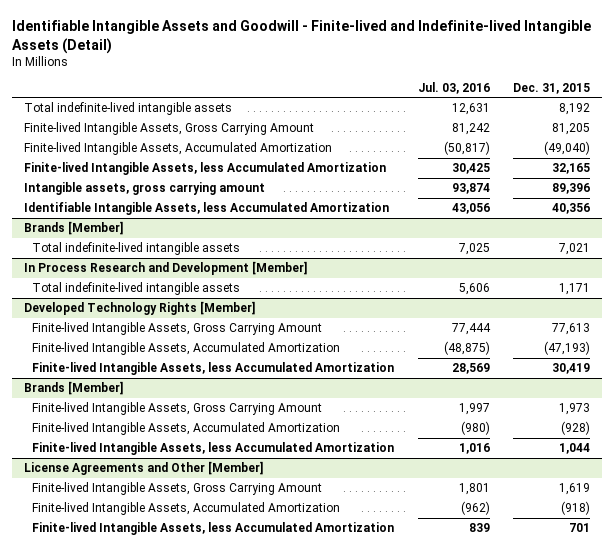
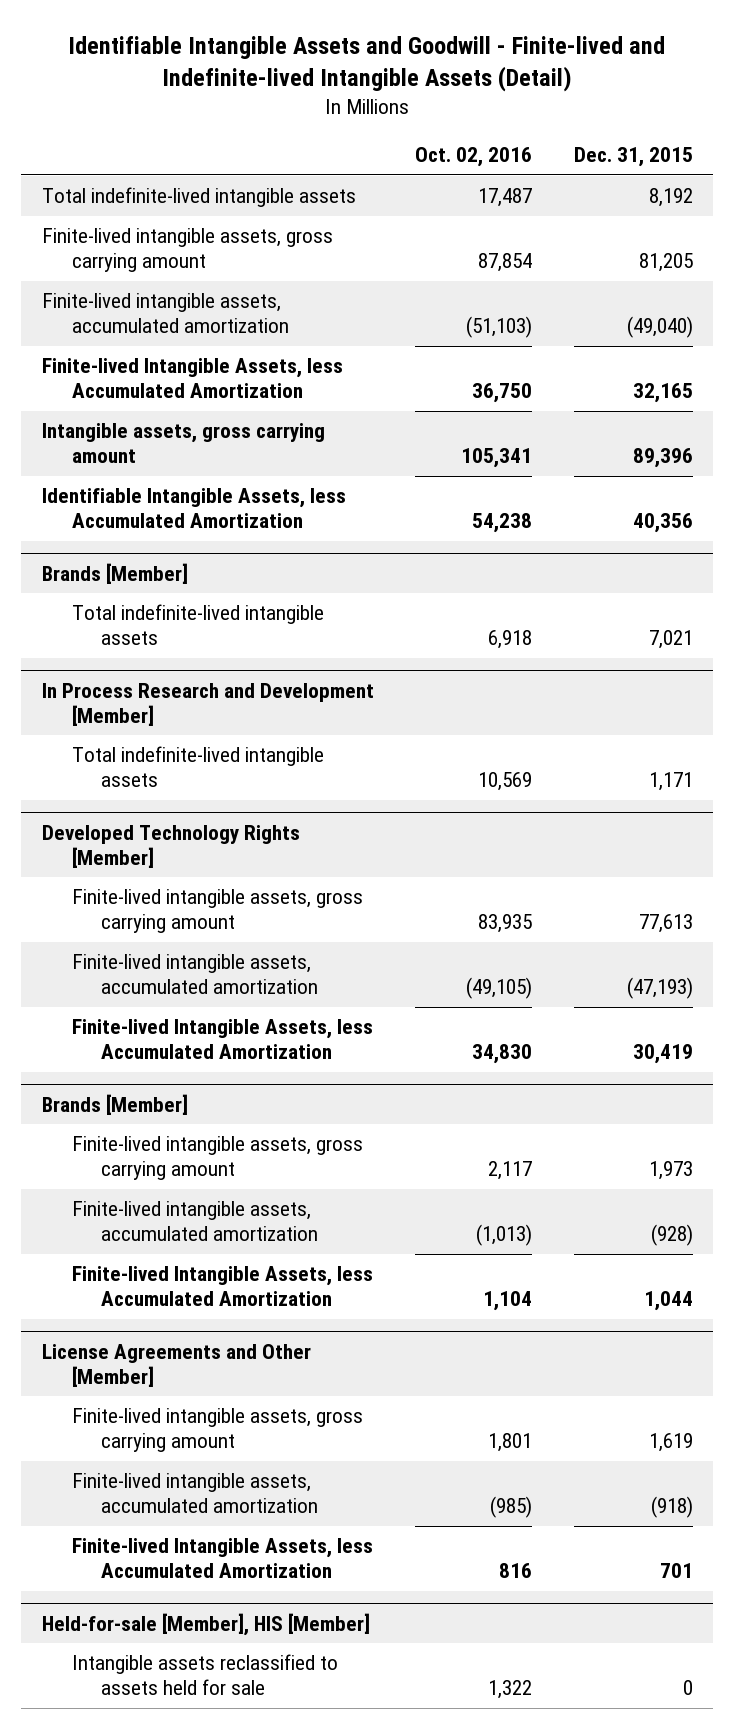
[417,81,490,94] Jul. 03, 2016 -> none
none -> [415,147,533,168] Oct. 02, 2016
[23,122,314,136] Finite-lived Intangible Assets, Gross Carrying Amount -> [42,228,334,273] Finite-lived intangible assets, gross carrying amount
[23,142,332,156] Finite-lived Intangible Assets, Accumulated Amortization -> [42,293,289,334] Finite-lived intangible assets, accumulated amortization
[32,322,323,336] Finite-lived Intangible Assets, Gross Carrying Amount -> [71,889,363,934] Finite-lived intangible assets, gross carrying amount
[32,342,341,356] Finite-lived Intangible Assets, Accumulated Amortization -> [71,954,319,995] Finite-lived intangible assets, accumulated amortization
[32,402,323,416] Finite-lived Intangible Assets, Gross Carrying Amount -> [71,1136,363,1181] Finite-lived intangible assets, gross carrying amount
[32,422,341,436] Finite-lived Intangible Assets, Accumulated Amortization -> [71,1201,319,1242] Finite-lived intangible assets, accumulated amortization
[32,482,323,496] Finite-lived Intangible Assets, Gross Carrying Amount -> [71,1408,363,1453] Finite-lived intangible assets, gross carrying amount
[32,502,341,516] Finite-lived Intangible Assets, Accumulated Amortization -> [71,1473,319,1514] Finite-lived intangible assets, accumulated amortization
none -> [42,1612,371,1636] Held-for-sale [Member], HIS [Member]
none -> [71,1654,338,1696] Intangible assets reclassified to assets held for sale

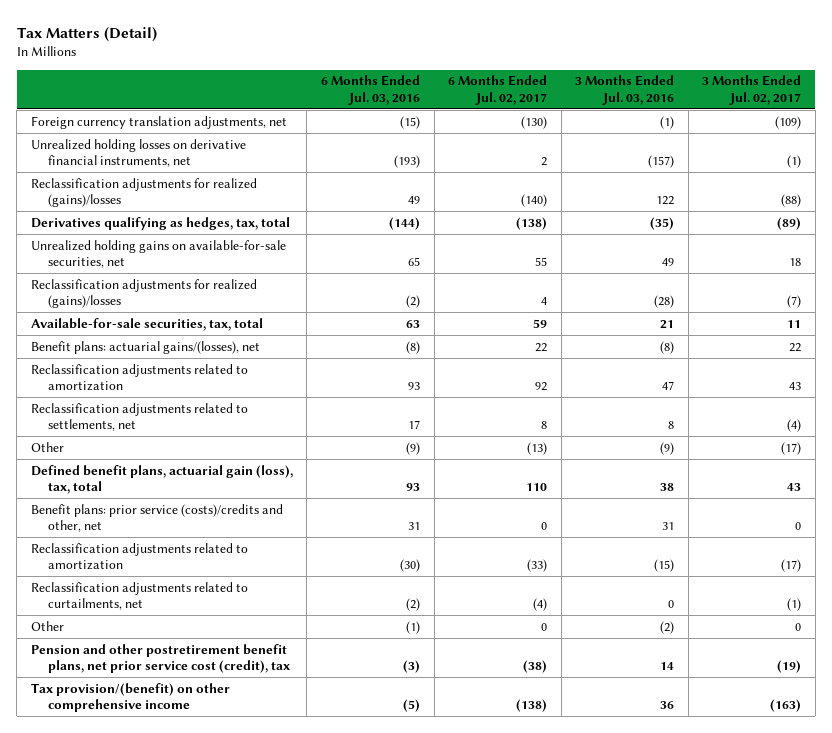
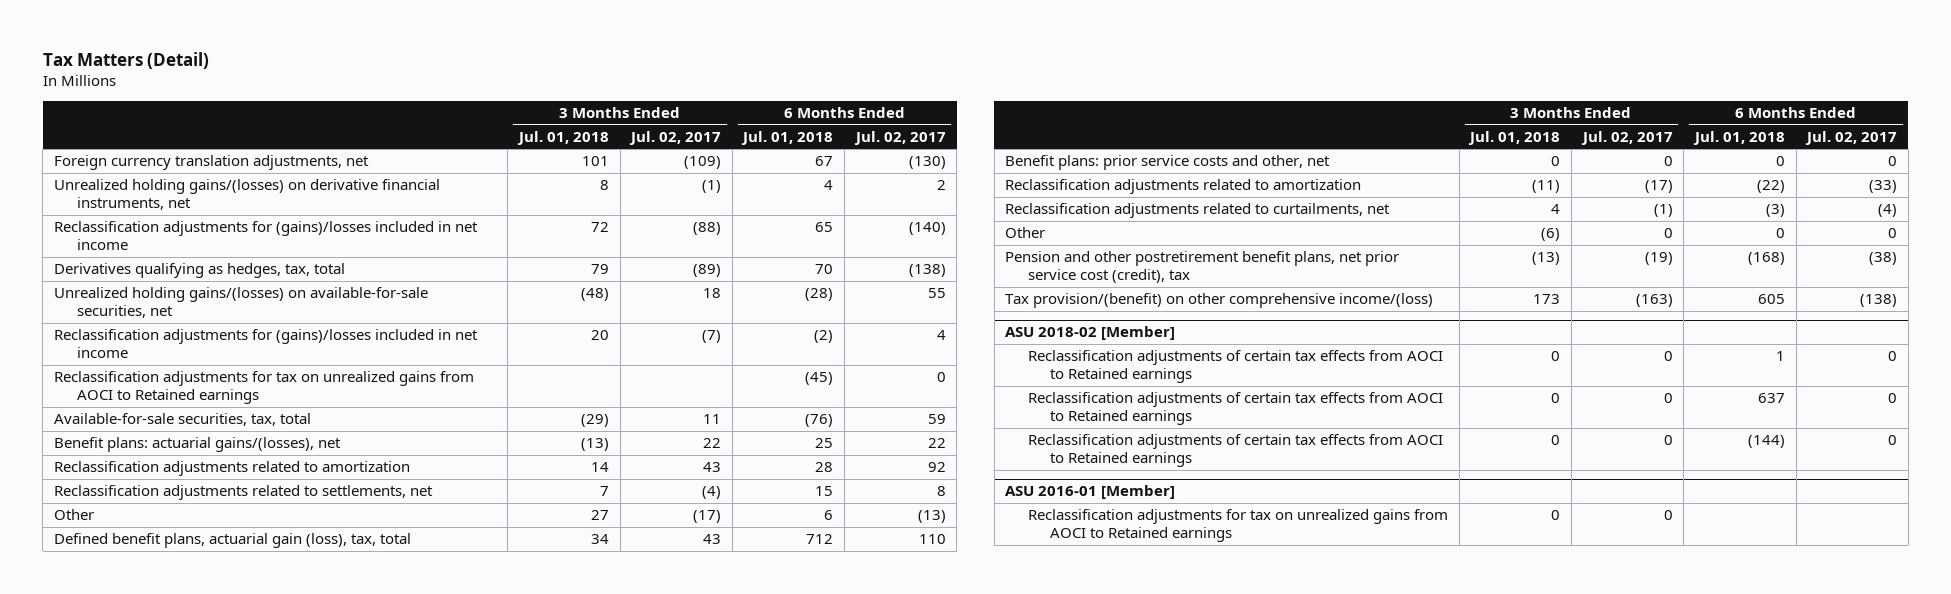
[320,75,420,106] 6 Months Ended Jul. 03, 2016 -> none
[575,75,675,106] 3 Months Ended Jul. 03, 2016 -> none
none -> [516,130,609,145] Jul. 01, 2018
none -> [741,130,834,145] Jul. 01, 2018
[30,138,246,168] Unrealized holding losses on derivative financial instruments, net -> [53,179,440,211] Unrealized holding gains/(losses) on derivative financial instruments, net
[30,177,257,208] Reclassification adjustments for realized (gains)/losses -> [53,221,478,251] Reclassification adjustments for (gains)/losses included in net income
[30,239,286,269] Unrealized holding gains on available-for-sale securities, net -> [53,287,428,319] Unrealized holding gains/(losses) on available-for-sale securities, net
[30,278,257,309] Reclassification adjustments for realized (gains)/losses -> [53,329,478,359] Reclassification adjustments for (gains)/losses included in net income
none -> [53,371,474,405] Reclassification adjustments for tax on unrealized gains from AOCI to Retained earnings
[30,503,283,533] Benefit plans: prior service (costs)/credits and other, net -> [1005,155,1331,171] Benefit plans: prior service costs and other, net
[30,682,230,713] Tax provision/(benefit) on other comprehensive income -> [1005,293,1434,309] Tax provision/(benefit) on other comprehensive income/(loss)
none -> [1005,326,1176,341] ASU 2018-02 [Member]
none -> [1027,350,1443,384] Reclassification adjustments of certain tax effects from AOCI to Retained earnings
none -> [1027,392,1443,426] Reclassification adjustments of certain tax effects from AOCI to Retained earnings
none -> [1027,434,1443,468] Reclassification adjustments of certain tax effects from AOCI to Retained earnings
none -> [1005,485,1176,500] ASU 2016-01 [Member]
none -> [1027,509,1448,543] Reclassification adjustments for tax on unrealized gains from AOCI to Retained earnings

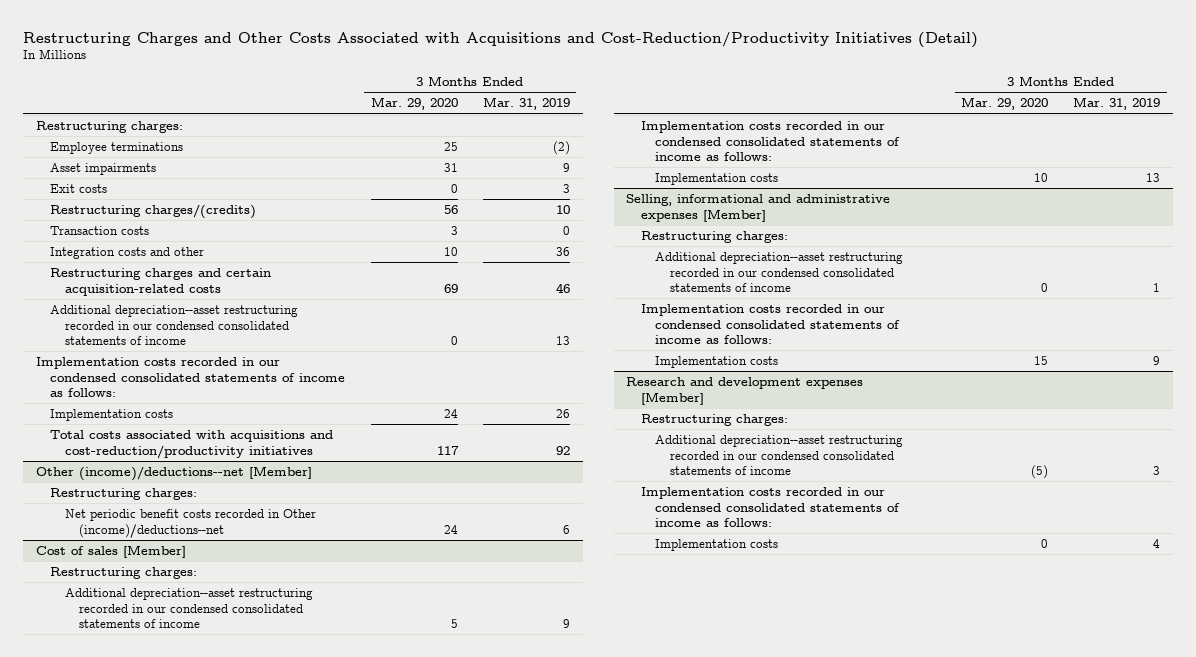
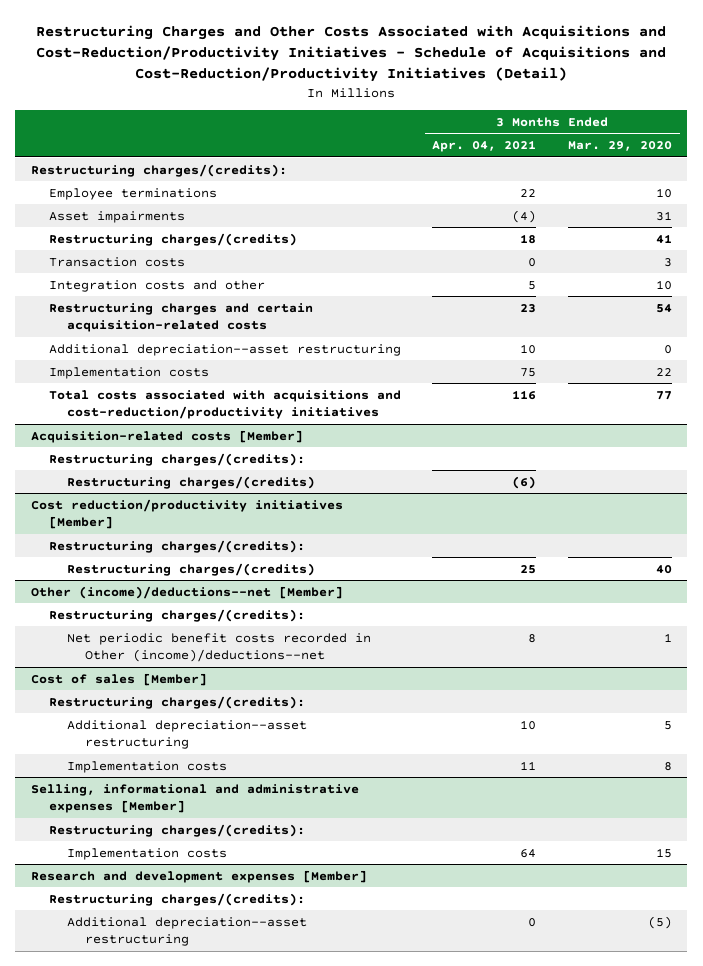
[23,31,979,48] Restructuring Charges and Other Costs Associated with Acquisitions and Cost-Reduction/Productivity Initiatives (Detail) -> [36,25,667,83] Restructuring Charges and Other Costs Associated with Acquisitions and Cost-Reduction/Productivity Initiatives - Schedule of Acquisitions and Cost-Reduction/Productivity Initiatives (Detail)
[482,97,570,111] Mar. 31, 2019 -> none
none -> [432,140,537,153] Apr. 04, 2021
[35,120,183,133] Restructuring charges: -> [30,163,287,177] Restructuring charges/(credits):
[443,141,458,151] 25 -> [655,187,672,198] 10
[50,183,108,193] Exit costs -> none
[443,204,458,214] 56 -> [655,233,672,243] 41
[35,356,346,398] Implementation costs recorded in our condensed consolidated statements of income as follows: -> none
[443,283,458,293] 69 -> [655,303,672,313] 54
[50,304,299,346] Additional depreciation--asset restructuring recorded in our condensed consolidated statements of income -> [49,343,402,356] Additional depreciation--asset restructuring
[443,408,458,418] 24 -> [655,367,672,376] 22
[436,445,459,455] 117 -> [655,390,672,400] 77
none -> [30,429,303,443] Acquisition-related costs [Member]
none -> [49,452,306,466] Restructuring charges/(credits):
none -> [67,475,316,489] Restructuring charges/(credits)
none -> [30,498,343,530] Cost reduction/productivity initiatives [Member]
none -> [49,539,306,553] Restructuring charges/(credits):
none -> [67,562,316,576] Restructuring charges/(credits)
[50,487,198,500] Restructuring charges: -> [49,608,306,622] Restructuring charges/(credits):
[443,524,458,534] 24 -> [663,632,672,642] 1
[640,120,901,162] Implementation costs recorded in our condensed consolidated statements of income as follows: -> none
[50,566,198,579] Restructuring charges: -> [49,695,306,709] Restructuring charges/(credits):
[64,587,313,629] Additional depreciation--asset restructuring recorded in our condensed consolidated statements of income -> [67,719,308,750] Additional depreciation--asset restructuring
[1034,172,1049,182] 10 -> [663,761,672,771] 8
[655,251,904,293] Additional depreciation--asset restructuring recorded in our condensed consolidated statements of income -> none
[640,303,901,345] Implementation costs recorded in our condensed consolidated statements of income as follows: -> none
[640,230,788,243] Restructuring charges: -> [49,823,306,837] Restructuring charges/(credits):
[640,486,901,528] Implementation costs recorded in our condensed consolidated statements of income as follows: -> none
[655,538,779,551] Implementation costs -> none
[640,413,788,426] Restructuring charges: -> [49,892,306,906] Restructuring charges/(credits):
[655,434,904,476] Additional depreciation--asset restructuring recorded in our condensed consolidated statements of income -> [67,916,308,947] Additional depreciation--asset restructuring

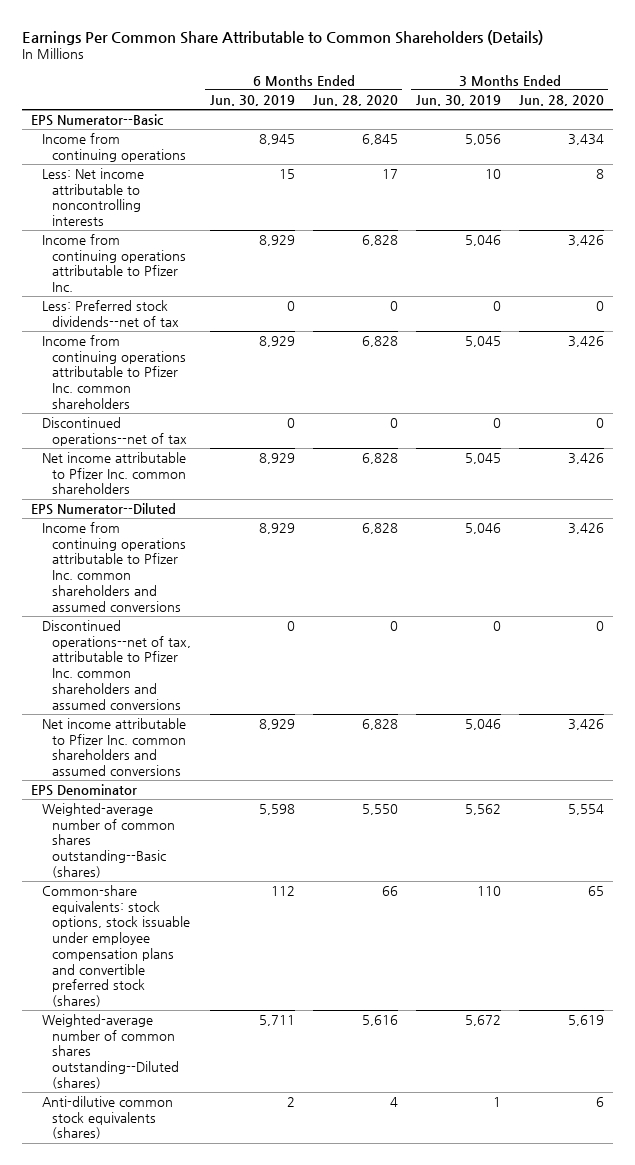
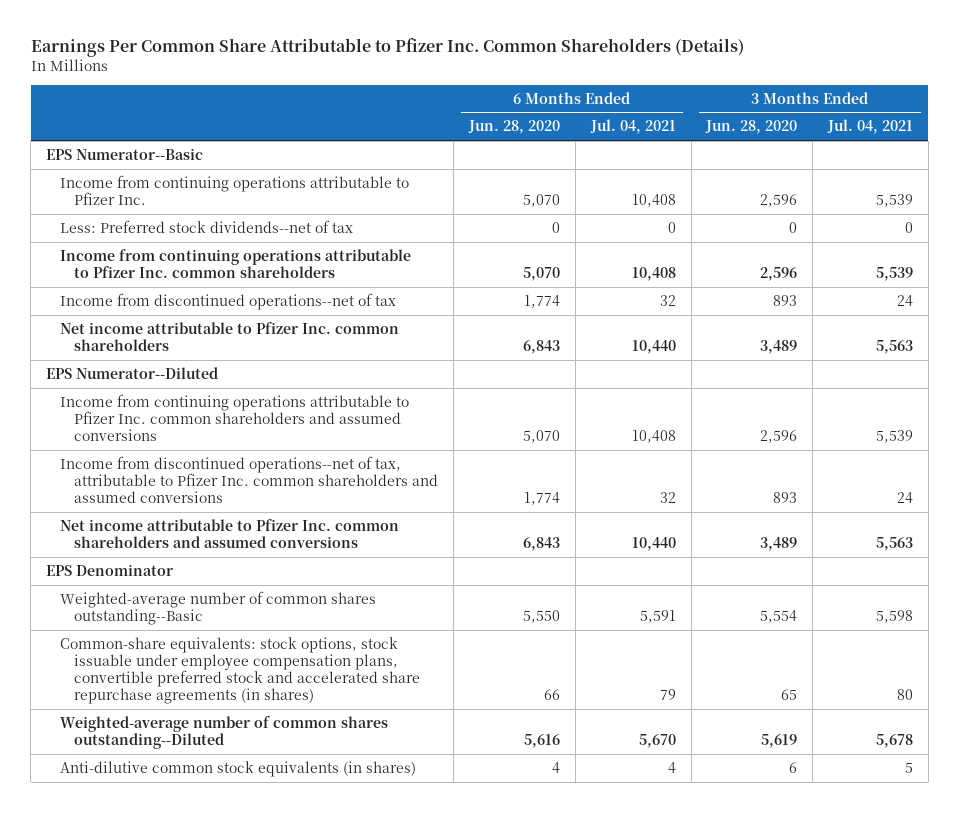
[22,29,544,45] Earnings Per Common Share Attributable to Common Shareholders (Details) -> [30,38,744,58] Earnings Per Common Share Attributable to Pfizer Inc. Common Shareholders (Details)
[209,94,295,106] Jun. 30, 2019 -> none
[415,94,501,106] Jun. 30, 2019 -> none
none -> [589,119,676,135] Jul. 04, 2021
none -> [827,119,914,135] Jul. 04, 2021
[41,132,187,162] Income from continuing operations -> none
[41,167,144,227] Less: Net income attributable to noncontrolling interests -> none
[361,234,398,246] 6,828 -> [523,194,561,208] 5,070
[567,234,604,246] 3,426 -> [760,194,798,208] 2,596
[361,335,398,347] 6,828 -> [523,267,561,282] 5,070
[567,335,604,347] 3,426 -> [760,267,798,282] 2,596
[41,416,188,446] Discontinued operations--net of tax -> [60,292,397,310] Income from discontinued operations--net of tax
[389,417,398,428] 0 -> [524,294,561,308] 1,774
[595,417,604,428] 0 -> [773,294,798,306] 893
[361,452,398,464] 6,828 -> [523,340,561,355] 6,843
[567,452,604,464] 3,426 -> [760,340,798,355] 3,489
[361,522,398,534] 6,828 -> [523,430,561,444] 5,070
[567,522,604,534] 3,426 -> [760,430,798,444] 2,596
[41,619,192,710] Discontinued operations--net of tax, attributable to Pfizer Inc. common shareholders and assumed conversions -> [60,455,439,504] Income from discontinued operations--net of tax, attributable to Pfizer Inc. common shareholders and assumed conversions
[389,620,398,631] 0 -> [524,492,561,506] 1,774
[595,620,604,631] 0 -> [773,492,798,504] 893
[361,718,398,730] 6,828 -> [523,537,561,552] 6,843
[567,718,604,730] 3,426 -> [760,537,798,552] 3,489
[41,802,176,878] Weighted-average number of common shares outstanding--Basic (shares) -> [60,590,377,626] Weighted-average number of common shares outstanding--Basic
[41,884,191,1008] Common-share equivalents: stock options, stock issuable under employee compensation plans and convertible preferred stock (shares) -> [60,636,421,705] Common-share equivalents: stock options, stock issuable under employee compensation plans, convertible preferred stock and accelerated share repurchase agreements (in shares)
[41,1013,180,1089] Weighted-average number of common shares outstanding--Diluted (shares) -> [60,715,389,750] Weighted-average number of common shares outstanding--Diluted
[41,1095,173,1140] Anti-dilutive common stock equivalents (shares) -> [60,760,417,777] Anti-dilutive common stock equivalents (in shares)

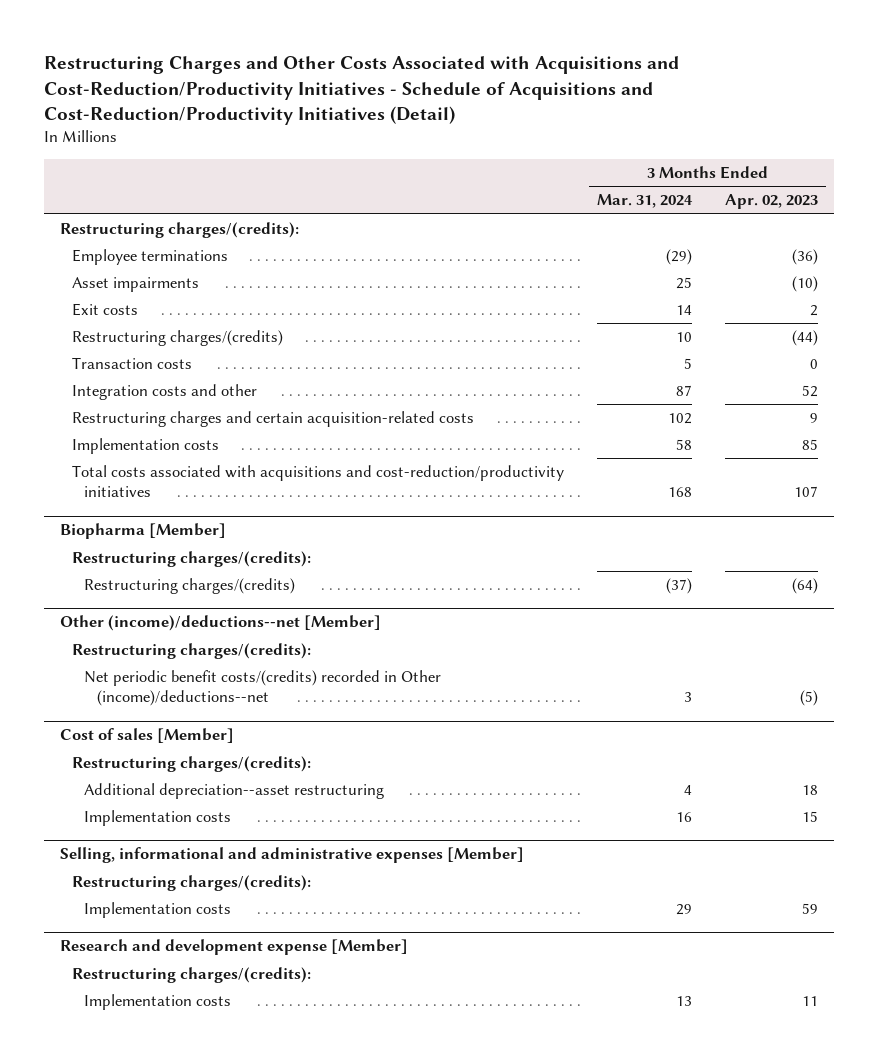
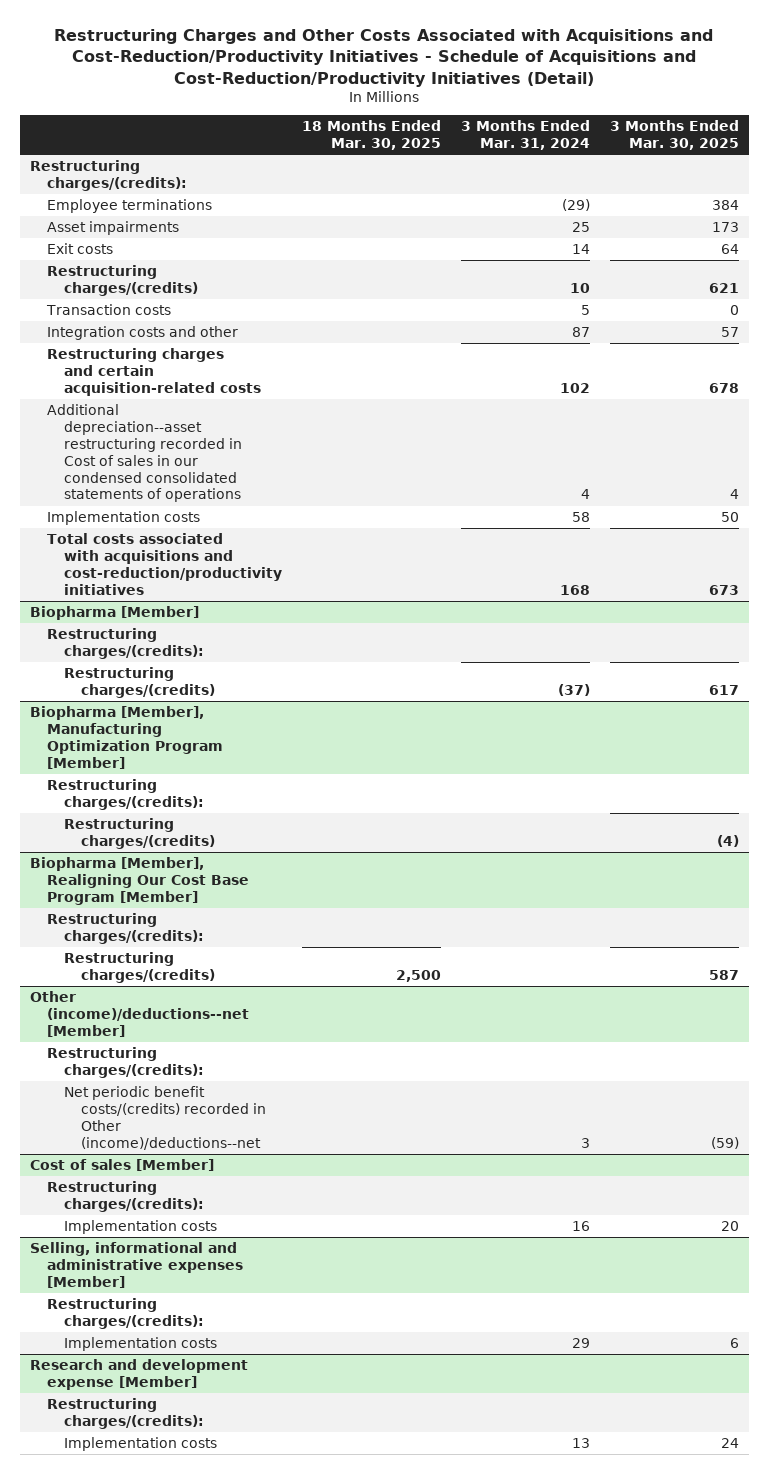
[724,194,818,210] Apr. 02, 2023 -> none
none -> [301,120,441,151] 18 Months Ended Mar. 30, 2025
none -> [609,120,739,151] 3 Months Ended Mar. 30, 2025
none -> [47,403,243,503] Additional depreciation--asset restructuring recorded in Cost of sales in our condensed consolidated statements of operations
none -> [30,705,224,769] Biopharma [Member], Manufacturing Optimization Program [Member]
none -> [47,778,205,810] Restructuring charges/(credits):
none -> [64,817,216,849] Restructuring charges/(credits)
none -> [30,856,250,905] Biopharma [Member], Realigning Our Cost Base Program [Member]
none -> [47,912,205,944] Restructuring charges/(credits):
none -> [64,951,216,983] Restructuring charges/(credits)
[84,783,385,800] Additional depreciation--asset restructuring -> none

